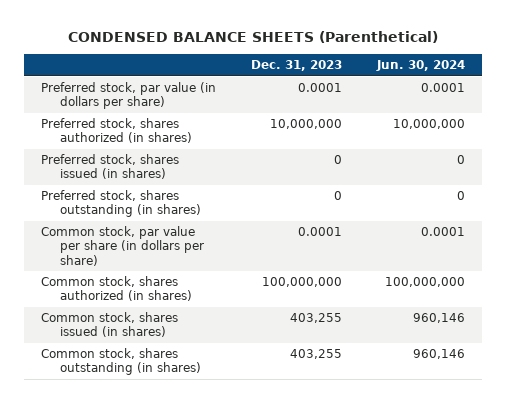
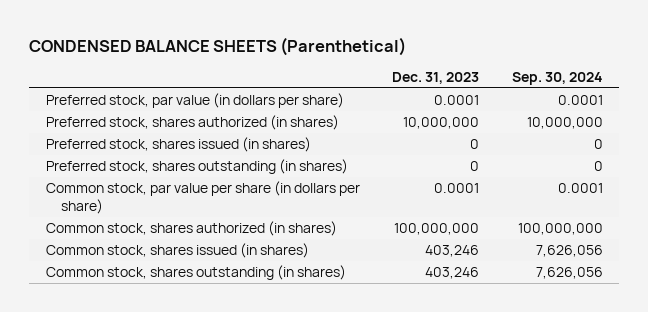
[375,60,465,72] Jun. 30, 2024 -> none
none -> [511,72,603,86] Sep. 30, 2024
[290,313,343,324] 403,255 -> [425,245,480,258] 403,246
[290,349,343,360] 403,255 -> [425,267,480,280] 403,246

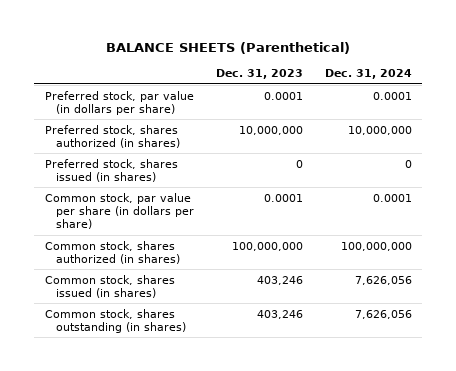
[29,36,407,56] CONDENSED BALANCE SHEETS (Parenthetical) -> [106,41,351,54] BALANCE SHEETS (Parenthetical)
[511,72,603,86] Sep. 30, 2024 -> none
none -> [324,69,412,80] Dec. 31, 2024
[45,159,348,175] Preferred stock, shares outstanding (in shares) -> none

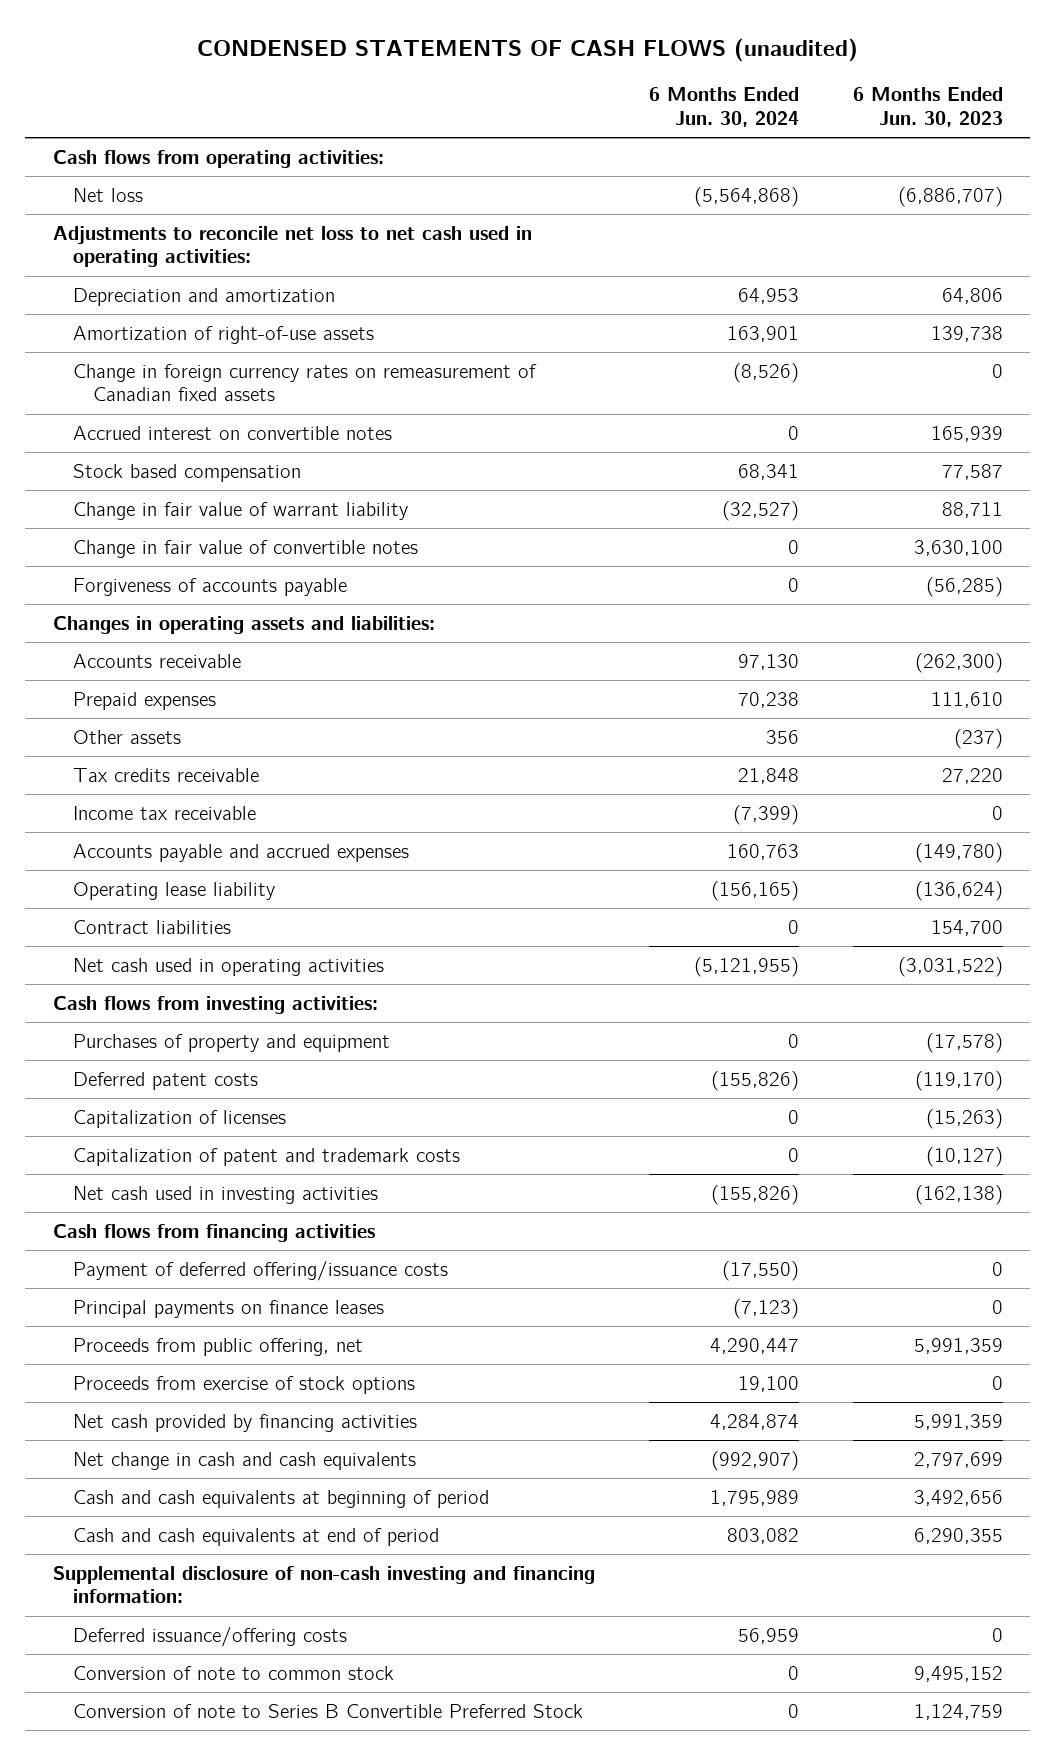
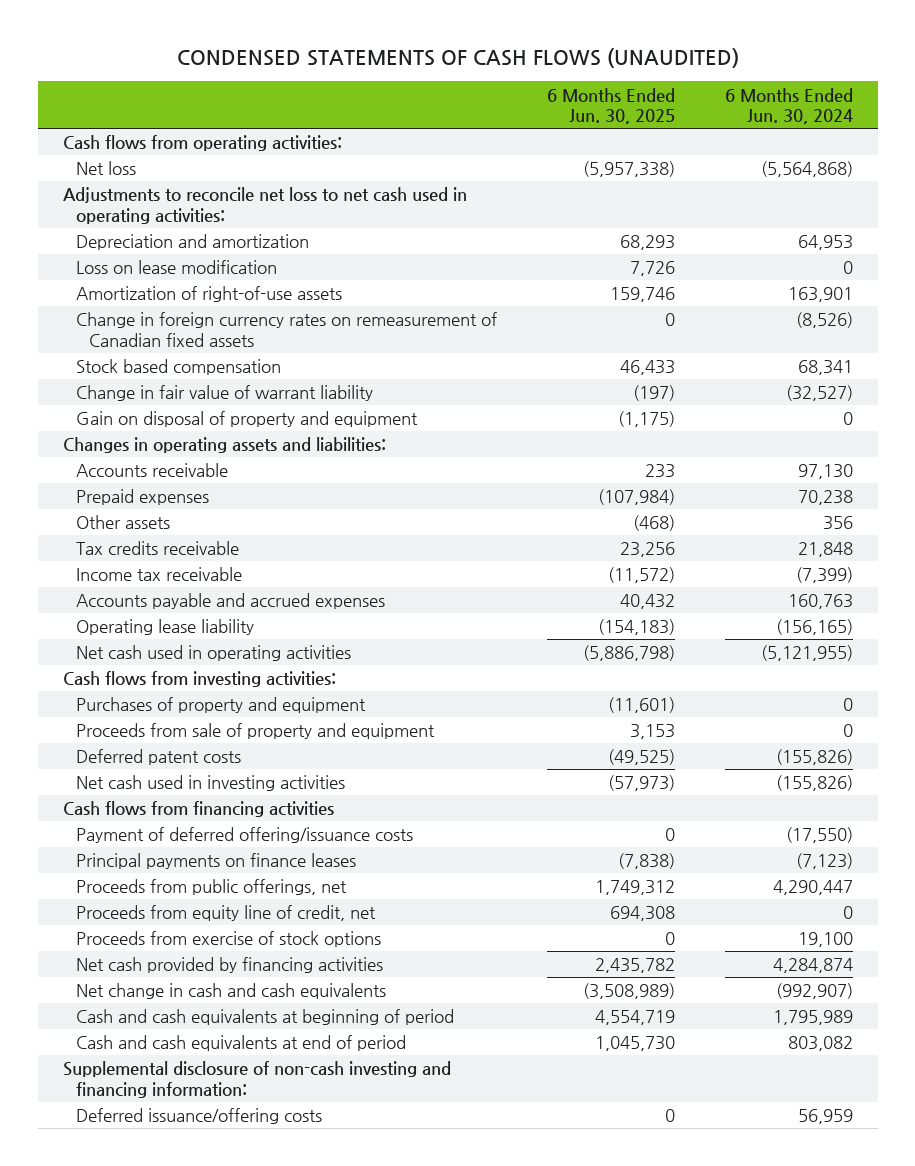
[196,37,858,62] CONDENSED STATEMENTS OF CASH FLOWS (unaudited) -> [176,48,739,69] CONDENSED STATEMENTS OF CASH FLOWS (UNAUDITED)
[853,87,1004,127] 6 Months Ended Jun. 30, 2023 -> none
none -> [546,87,675,125] 6 Months Ended Jun. 30, 2025
none -> [75,260,277,275] Loss on lease modification
[72,425,392,440] Accrued interest on convertible notes -> none
[72,539,418,558] Change in fair value of convertible notes -> none
[72,577,347,596] Forgiveness of accounts payable -> none
none -> [75,411,418,428] Gain on disposal of property and equipment
[72,919,231,934] Contract liabilities -> none
none -> [75,723,435,740] Proceeds from sale of property and equipment
[72,1109,286,1128] Capitalization of licenses -> none
[72,1147,460,1166] Capitalization of patent and trademark costs -> none
[72,1337,363,1356] Proceeds from public offering, net -> [75,879,347,896] Proceeds from public offerings, net
none -> [75,905,376,922] Proceeds from equity line of credit, net
[72,1665,394,1680] Conversion of note to common stock -> none
[72,1703,583,1718] Conversion of note to Series B Convertible Preferred Stock -> none

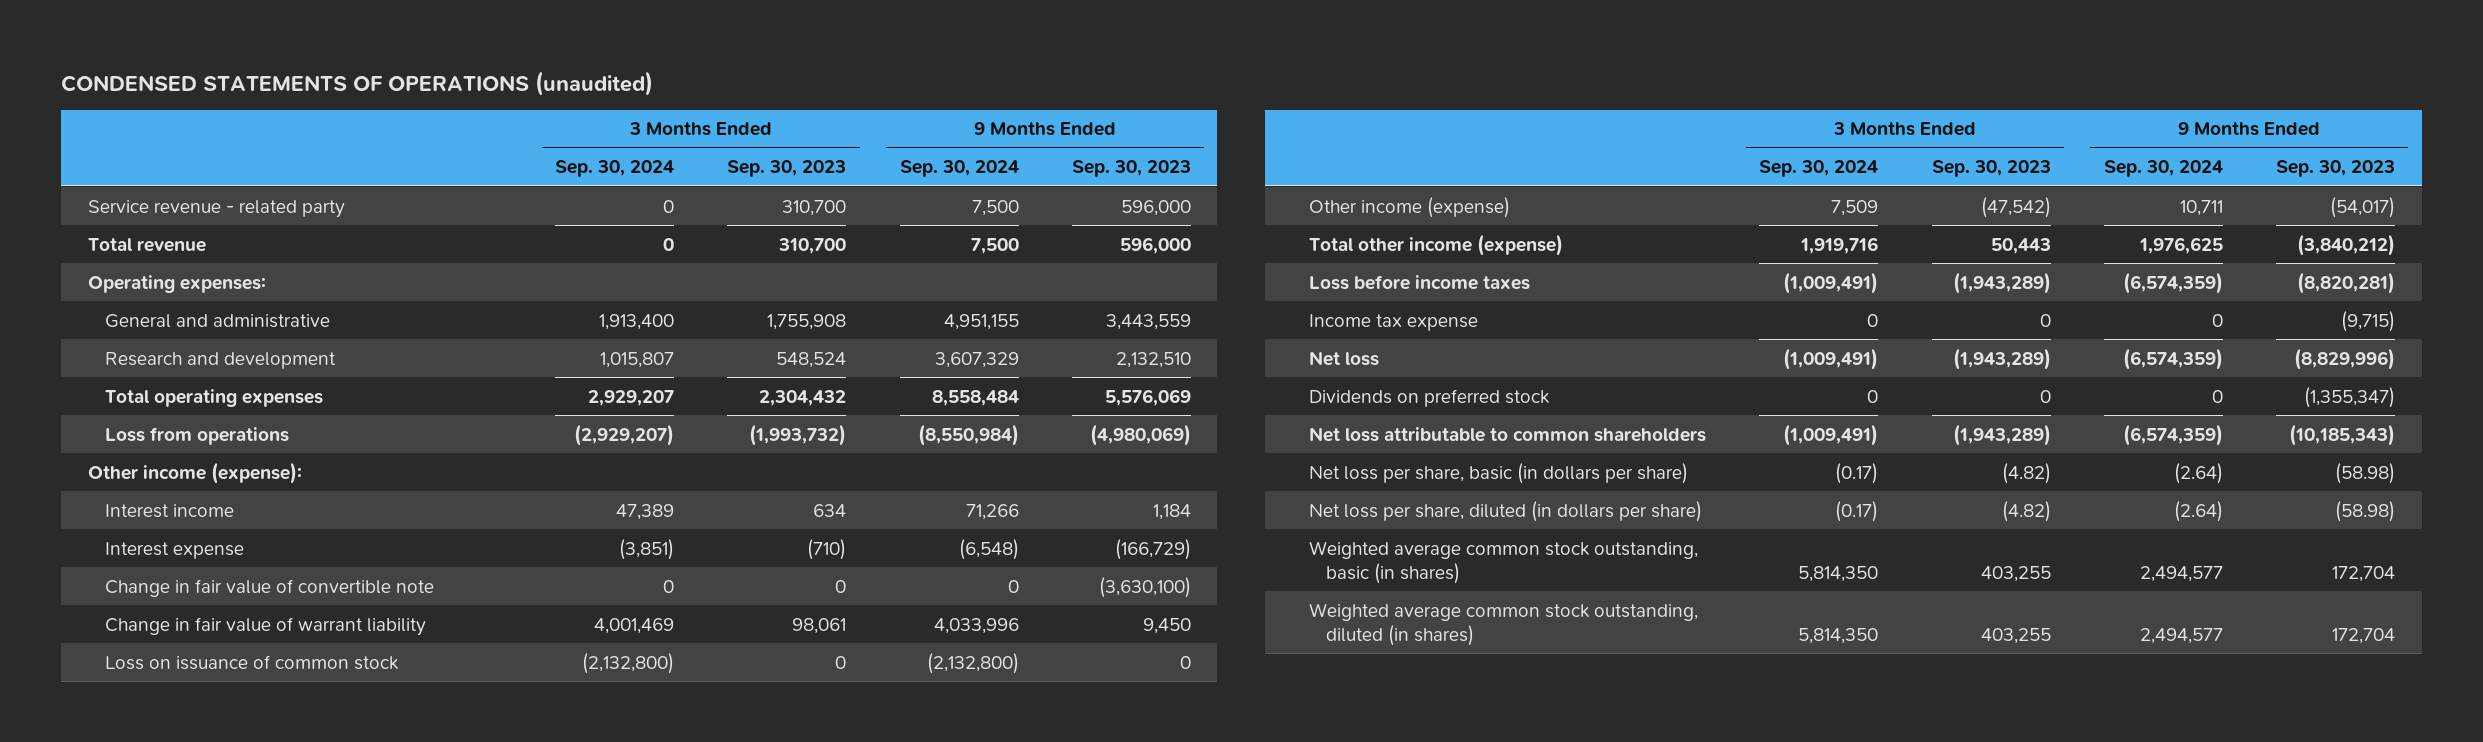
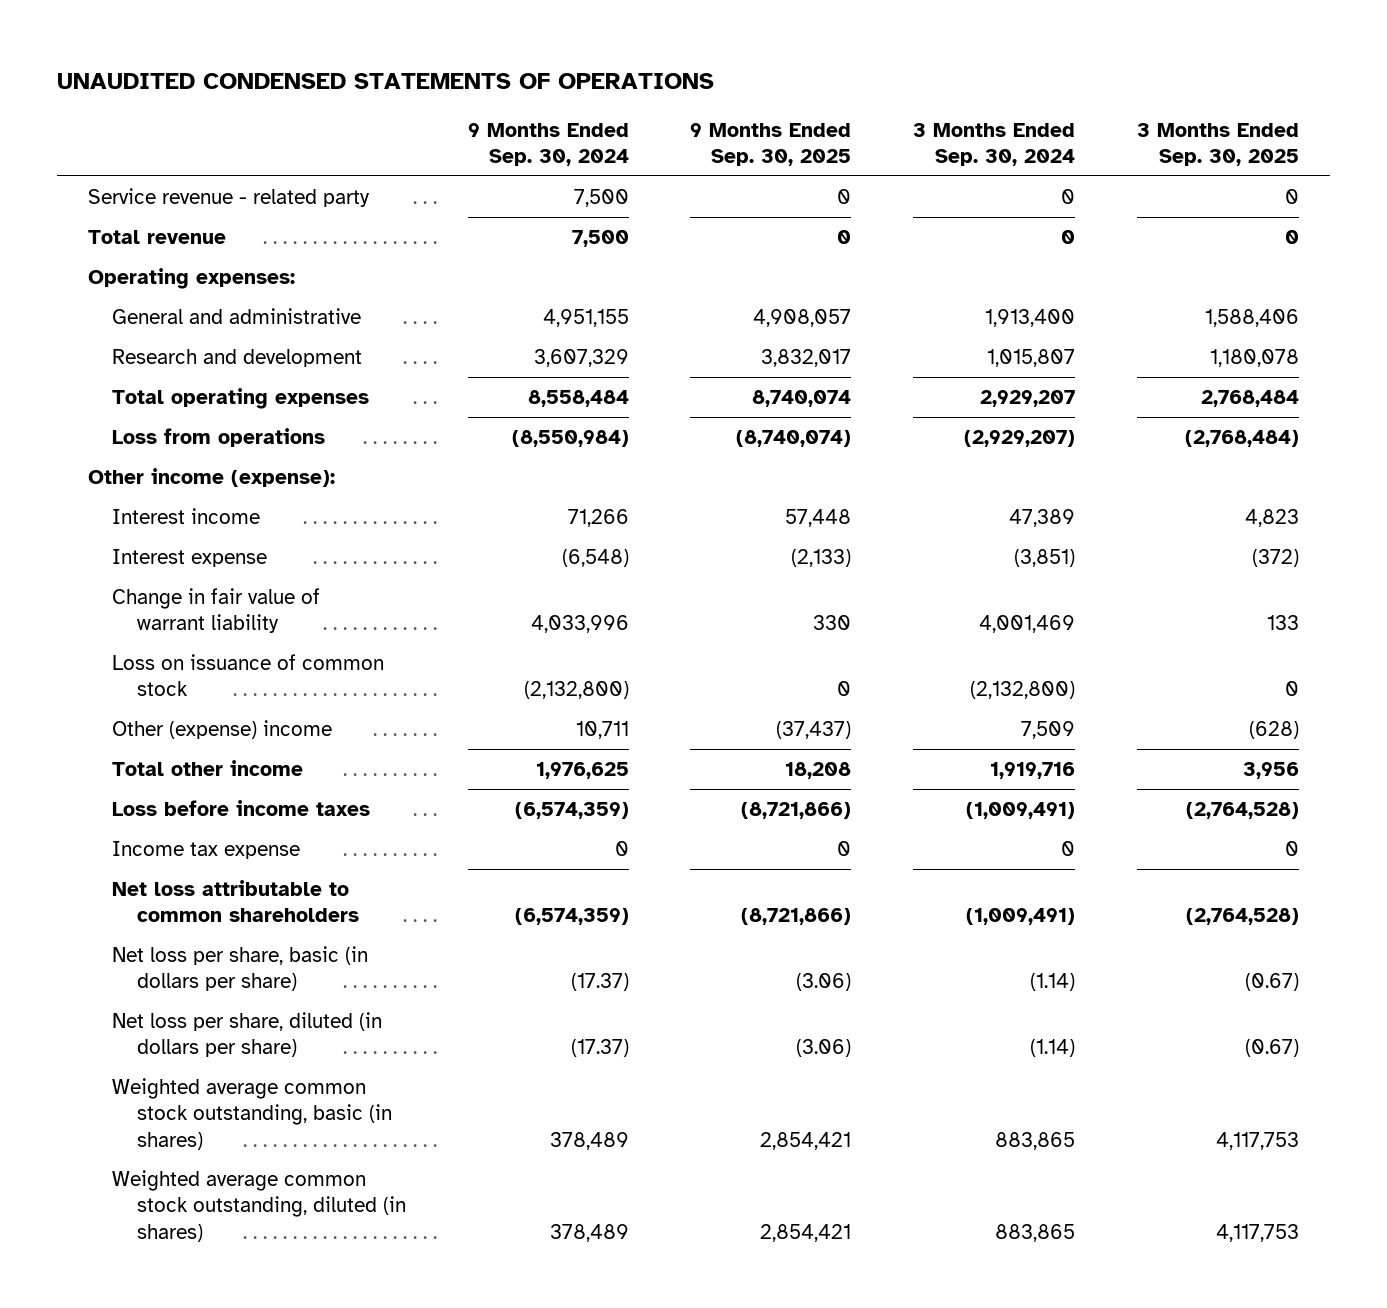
[60,70,653,96] CONDENSED STATEMENTS OF OPERATIONS (unaudited) -> [56,73,714,90] UNAUDITED CONDENSED STATEMENTS OF OPERATIONS
[727,160,847,178] Sep. 30, 2023 -> none
[1071,160,1191,178] Sep. 30, 2023 -> none
none -> [690,122,852,167] 9 Months Ended Sep. 30, 2025
none -> [1137,122,1300,167] 3 Months Ended Sep. 30, 2025
[104,578,434,597] Change in fair value of convertible note -> none
[1309,196,1511,218] Other income (expense) -> [112,719,333,739] Other (expense) income
[1309,233,1564,256] Total other income (expense) -> [112,759,304,776] Total other income
[1309,350,1380,366] Net loss -> none
[1309,388,1551,407] Dividends on preferred stock -> none
[1835,462,1879,484] (0.17) -> [1030,973,1076,992] (1.14)
[2173,462,2223,484] (2.64) -> [570,973,629,992] (17.37)
[1835,500,1879,522] (0.17) -> [1030,1039,1076,1058] (1.14)
[2173,500,2223,522] (2.64) -> [570,1039,629,1058] (17.37)
[1798,565,1879,582] 5,814,350 -> [995,1131,1076,1150] 883,865
[2139,565,2223,582] 2,494,577 -> [549,1131,629,1150] 378,489
[1798,627,1879,644] 5,814,350 -> [995,1223,1076,1242] 883,865
[2139,627,2223,644] 2,494,577 -> [549,1223,629,1242] 378,489

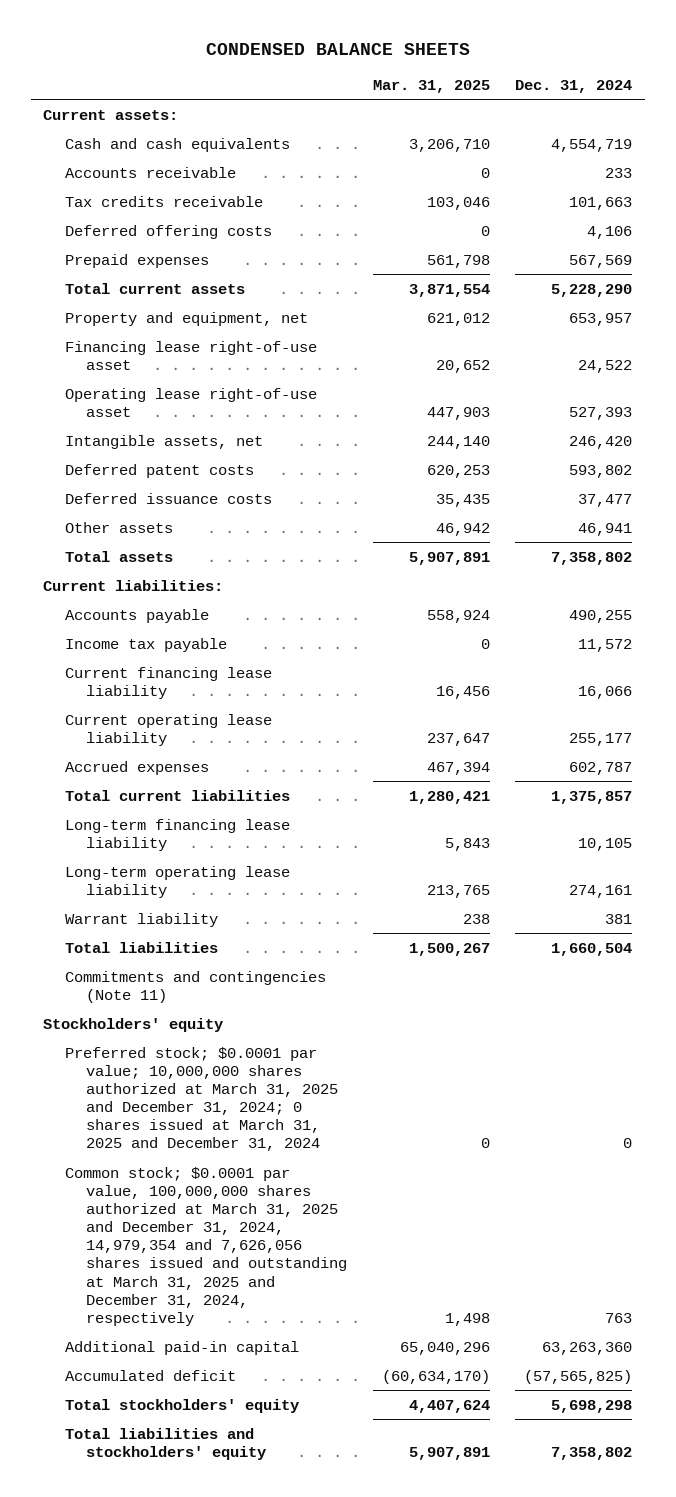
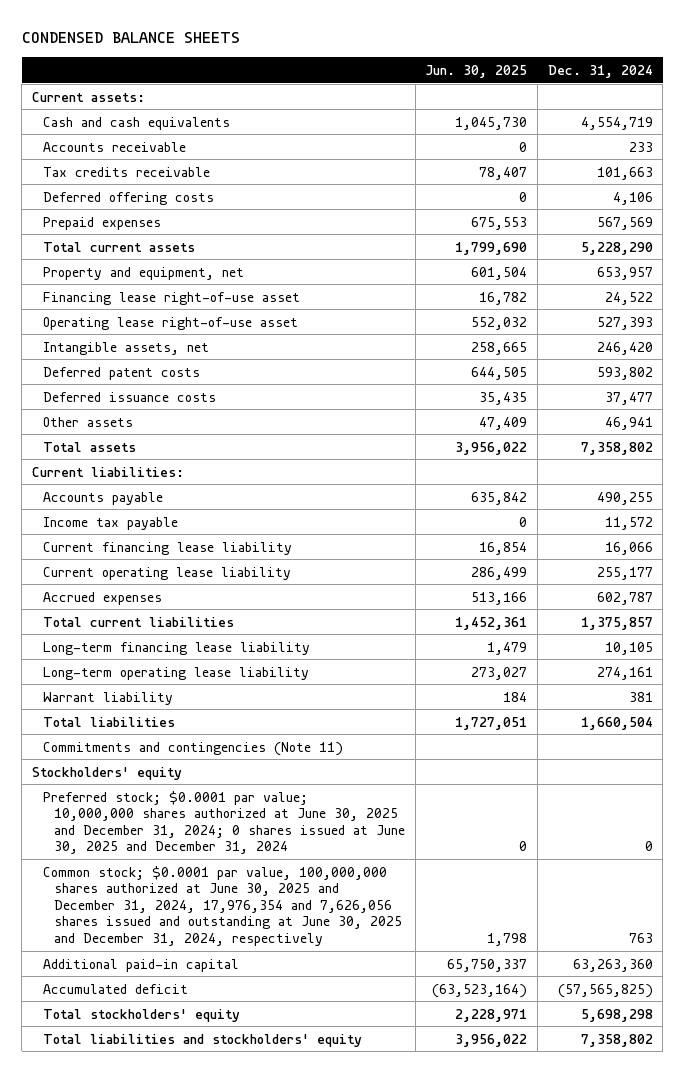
[372,80,490,94] Mar. 31, 2025 -> none
none -> [425,64,528,78] Jun. 30, 2025
[64,1046,338,1152] Preferred stock; $0.0001 par value; 10,000,000 shares authorized at March 31, 2025 and December 31, 2024; 0 shares issued at March 31, 2025 and December 31, 2024 -> [42,790,405,855] Preferred stock; $0.0001 par value; 10,000,000 shares authorized at June 30, 2025 and December 31, 2024; 0 shares issued at June 30, 2025 and December 31, 2024
[64,1166,347,1326] Common stock; $0.0001 par value, 100,000,000 shares authorized at March 31, 2025 and December 31, 2024, 14,979,354 and 7,626,056 shares issued and outstanding at March 31, 2025 and December 31, 2024, respectively -> [42,865,402,947] Common stock; $0.0001 par value, 100,000,000 shares authorized at June 30, 2025 and December 31, 2024, 17,976,354 and 7,626,056 shares issued and outstanding at June 30, 2025 and December 31, 2024, respectively

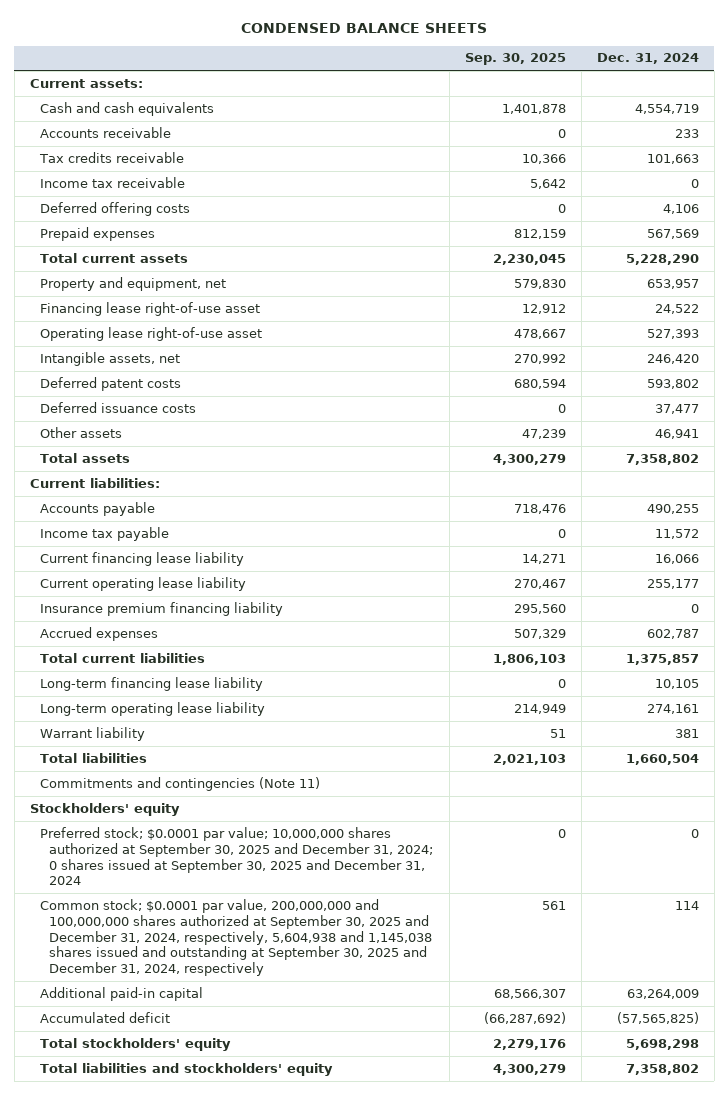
[425,64,528,78] Jun. 30, 2025 -> none
none -> [464,53,566,66] Sep. 30, 2025
none -> [39,176,185,188] Income tax receivable
none -> [39,601,283,616] Insurance premium financing liability
[42,790,405,855] Preferred stock; $0.0001 par value; 10,000,000 shares authorized at June 30, 2025 and December 31, 2024; 0 shares issued at June 30, 2025 and December 31, 2024 -> [39,826,434,886] Preferred stock; $0.0001 par value; 10,000,000 shares authorized at September 30, 2025 and December 31, 2024; 0 shares issued at September 30, 2025 and December 31, 2024
[42,865,402,947] Common stock; $0.0001 par value, 100,000,000 shares authorized at June 30, 2025 and December 31, 2024, 17,976,354 and 7,626,056 shares issued and outstanding at June 30, 2025 and December 31, 2024, respectively -> [39,898,433,977] Common stock; $0.0001 par value, 200,000,000 and 100,000,000 shares authorized at September 30, 2025 and December 31, 2024, respectively, 5,604,938 and 1,145,038 shares issued and outstanding at September 30, 2025 and December 31, 2024, respectively
[628,933,653,944] 763 -> [674,900,699,910] 114
[572,958,653,972] 63,263,360 -> [626,988,699,999] 63,264,009

